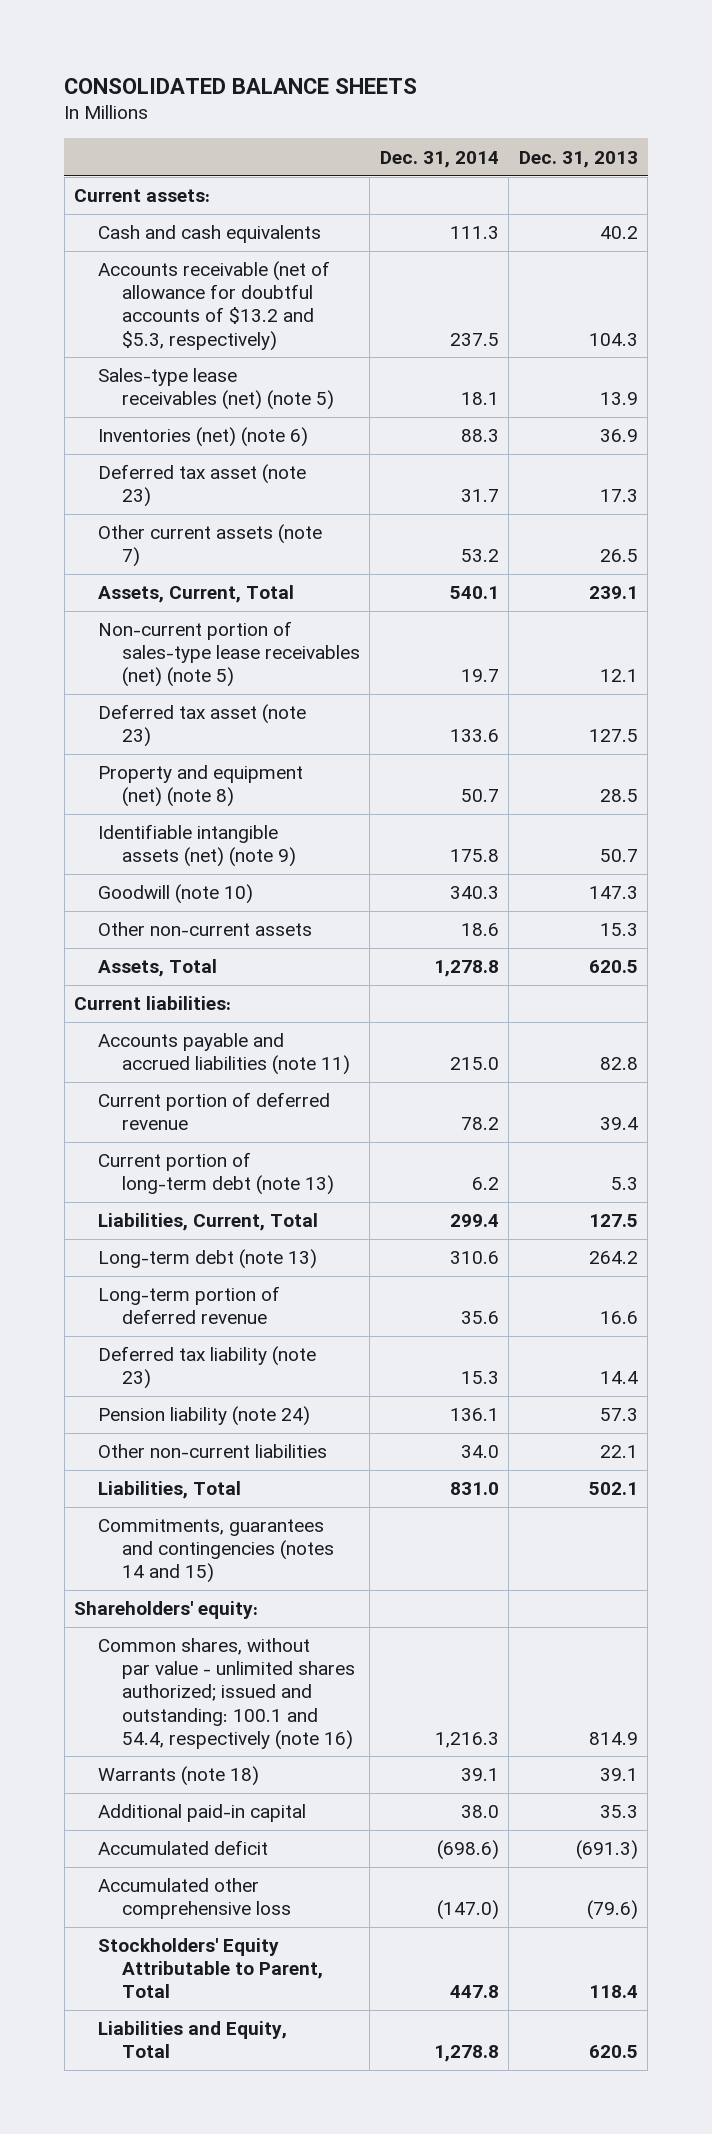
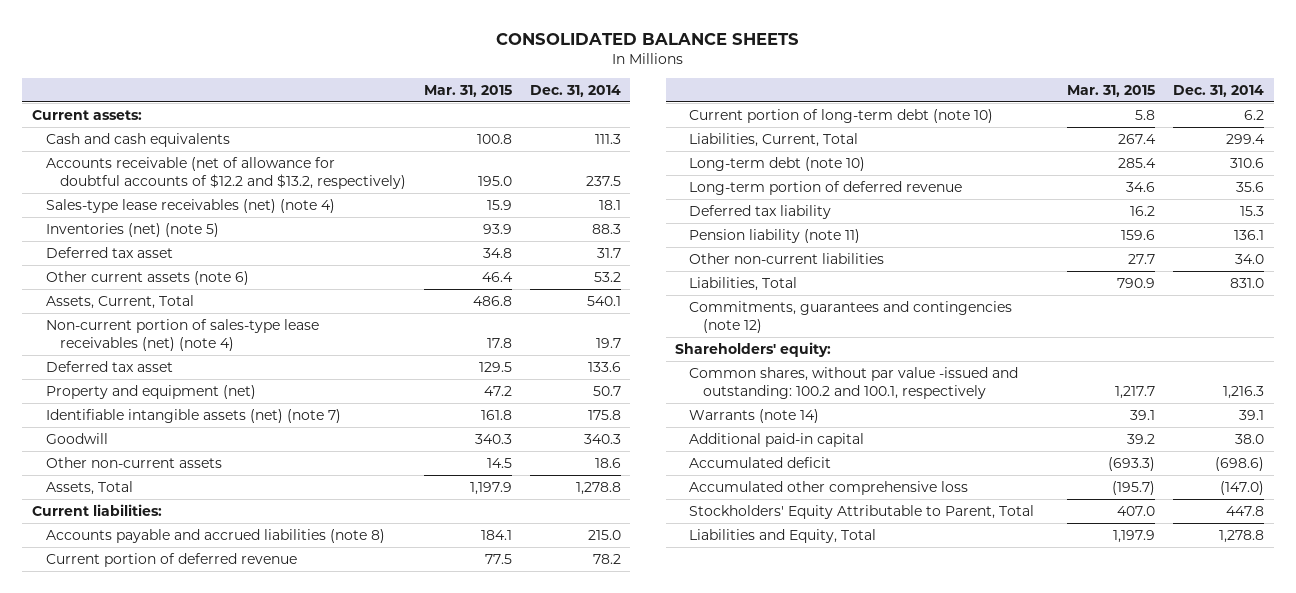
[518,150,638,168] Dec. 31, 2013 -> none
none -> [423,84,512,97] Mar. 31, 2015
[97,261,330,351] Accounts receivable (net of allowance for doubtful accounts of $13.2 and $5.3, respectively) -> [45,157,406,190] Accounts receivable (net of allowance for doubtful accounts of $12.2 and $13.2, respectively)
[97,368,334,411] Sales-type lease receivables (net) (note 5) -> [45,199,335,214] Sales-type lease receivables (net) (note 4)
[97,427,308,448] Inventories (net) (note 6) -> [45,223,219,238] Inventories (net) (note 5)
[97,464,306,508] Deferred tax asset (note 23) -> [45,247,173,259] Deferred tax asset
[97,524,322,568] Other current assets (note 7) -> [45,271,249,286] Other current assets (note 6)
[97,621,360,688] Non-current portion of sales-type lease receivables (net) (note 5) -> [45,319,319,352] Non-current portion of sales-type lease receivables (net) (note 4)
[97,704,306,748] Deferred tax asset (note 23) -> [45,361,173,373] Deferred tax asset
[97,765,303,808] Property and equipment (net) (note 8) -> [45,385,256,400] Property and equipment (net)
[97,824,296,868] Identifiable intangible assets (net) (note 9) -> [45,409,341,424] Identifiable intangible assets (net) (note 7)
[97,884,253,905] Goodwill (note 10) -> [45,433,108,445] Goodwill
[97,1033,350,1076] Accounts payable and accrued liabilities (note 11) -> [45,529,385,544] Accounts payable and accrued liabilities (note 8)
[97,1152,334,1196] Current portion of long-term debt (note 13) -> [688,109,993,124] Current portion of long-term debt (note 10)
[97,1249,317,1270] Long-term debt (note 13) -> [688,157,865,172] Long-term debt (note 10)
[97,1346,316,1390] Deferred tax liability (note 23) -> [688,205,831,220] Deferred tax liability
[97,1406,310,1427] Pension liability (note 24) -> [688,229,860,244] Pension liability (note 11)
[97,1519,334,1584] Commitments, guarantees and contingencies (notes 14 and 15) -> [688,301,1012,334] Commitments, guarantees and contingencies (note 12)
[97,1638,355,1750] Common shares, without par value - unlimited shares authorized; issued and outstanding: 100.1 and 54.4, respectively (note 16) -> [688,367,1018,400] Common shares, without par value -issued and outstanding: 100.2 and 100.1, respectively
[97,1766,259,1787] Warrants (note 18) -> [688,409,819,424] Warrants (note 14)

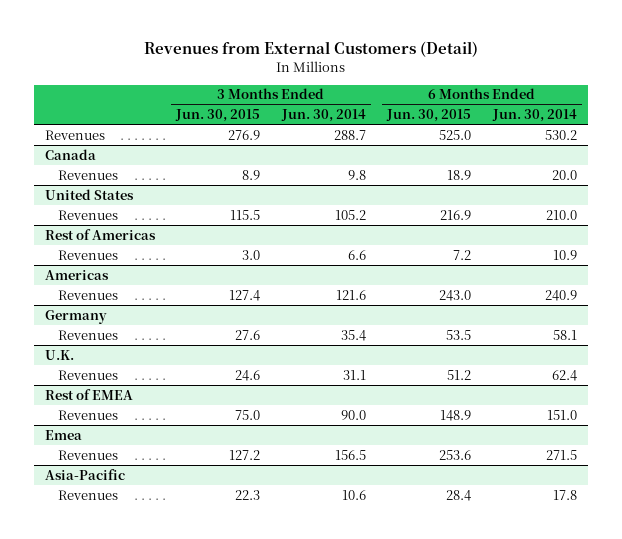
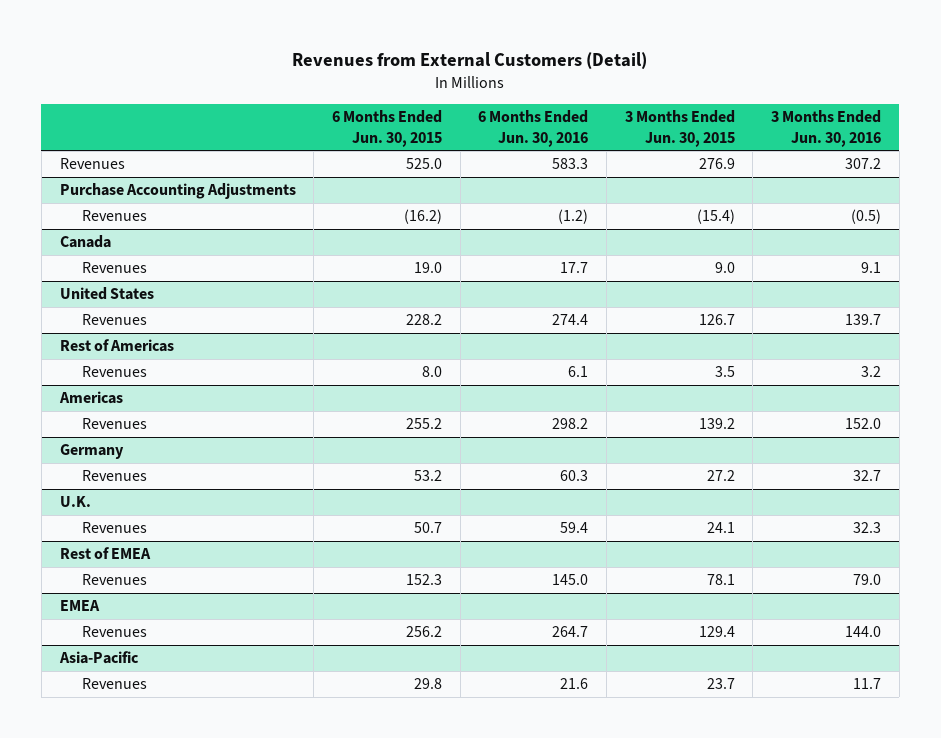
[280,108,366,122] Jun. 30, 2014 -> none
[491,108,577,122] Jun. 30, 2014 -> none
none -> [478,110,589,147] 6 Months Ended Jun. 30, 2016
none -> [770,110,881,147] 3 Months Ended Jun. 30, 2016
none -> [59,183,296,200] Purchase Accounting Adjustments
none -> [82,210,148,222] Revenues
[242,169,261,180] 8.9 -> [714,262,735,274] 9.0
[447,169,472,180] 18.9 -> [413,262,442,274] 19.0
[230,209,261,220] 115.5 -> [698,314,735,326] 126.7
[440,209,472,220] 216.9 -> [405,314,442,326] 228.2
[242,249,261,260] 3.0 -> [714,366,735,378] 3.5
[453,249,472,260] 7.2 -> [421,366,442,378] 8.0
[229,289,261,301] 127.4 -> [698,418,735,430] 139.2
[439,289,472,301] 243.0 -> [405,418,442,430] 255.2
[235,329,261,340] 27.6 -> [706,470,735,482] 27.2
[446,329,472,340] 53.5 -> [413,470,442,482] 53.2
[235,369,261,381] 24.6 -> [706,522,735,534] 24.1
[447,369,472,380] 51.2 -> [413,522,442,534] 50.7
[235,409,261,420] 75.0 -> [706,574,735,586] 78.1
[440,409,472,421] 148.9 -> [405,574,442,586] 152.3
[44,429,82,440] Emea -> [59,600,100,612] EMEA
[229,449,261,460] 127.2 -> [698,626,735,638] 129.4
[439,449,472,460] 253.6 -> [405,626,442,638] 256.2
[235,489,261,500] 22.3 -> [706,678,735,690] 23.7
[446,489,472,501] 28.4 -> [413,678,442,690] 29.8

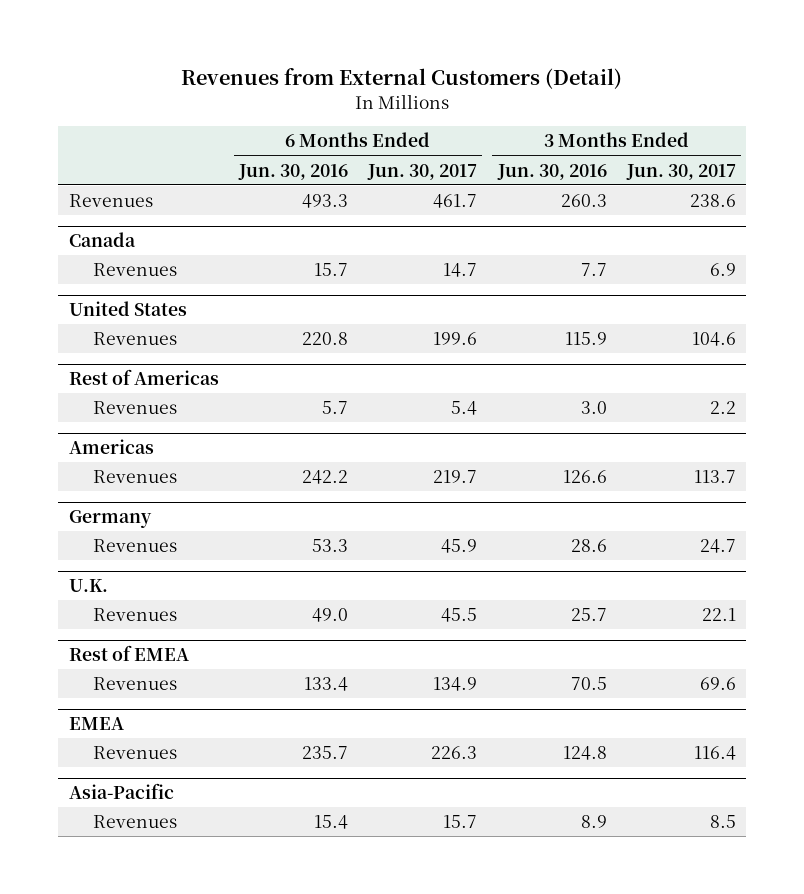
[331,110,442,147] 6 Months Ended Jun. 30, 2015 -> none
[624,110,735,147] 3 Months Ended Jun. 30, 2015 -> none
none -> [367,163,478,180] Jun. 30, 2017
none -> [625,163,736,180] Jun. 30, 2017
[59,183,296,200] Purchase Accounting Adjustments -> none
[82,210,148,222] Revenues -> none
[552,158,589,170] 583.3 -> [301,194,348,209] 493.3
[844,158,881,170] 307.2 -> [560,194,607,208] 260.3
[560,262,589,274] 17.7 -> [313,263,348,277] 15.7
[860,262,881,274] 9.1 -> [580,263,607,277] 7.7
[552,314,589,326] 274.4 -> [301,332,348,346] 220.8
[844,314,881,326] 139.7 -> [564,332,607,346] 115.9
[568,366,589,378] 6.1 -> [321,401,348,415] 5.7
[860,366,881,378] 3.2 -> [580,401,607,415] 3.0
[552,418,589,430] 298.2 -> [301,470,348,485] 242.2
[844,418,881,430] 152.0 -> [562,470,607,484] 126.6
[560,470,589,482] 60.3 -> [311,539,348,553] 53.3
[852,470,881,482] 32.7 -> [570,539,607,553] 28.6
[560,522,589,534] 59.4 -> [311,608,348,623] 49.0
[852,522,881,534] 32.3 -> [570,608,607,622] 25.7
[552,574,589,586] 145.0 -> [303,677,348,692] 133.4
[852,574,881,586] 79.0 -> [570,677,607,691] 70.5
[552,626,589,638] 264.7 -> [301,746,348,760] 235.7
[844,626,881,638] 144.0 -> [562,746,607,761] 124.8
[560,678,589,690] 21.6 -> [313,815,348,830] 15.4
[852,678,881,690] 11.7 -> [580,815,607,829] 8.9

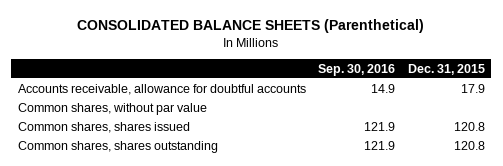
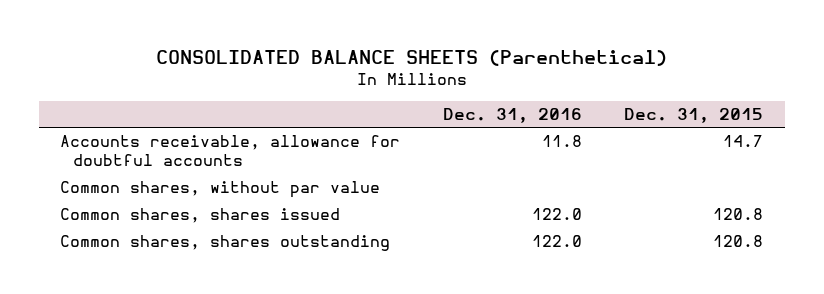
[318,63,396,76] Sep. 30, 2016 -> none
none -> [442,108,582,124] Dec. 31, 2016
[461,83,486,93] 17.9 -> [723,135,764,148] 14.7

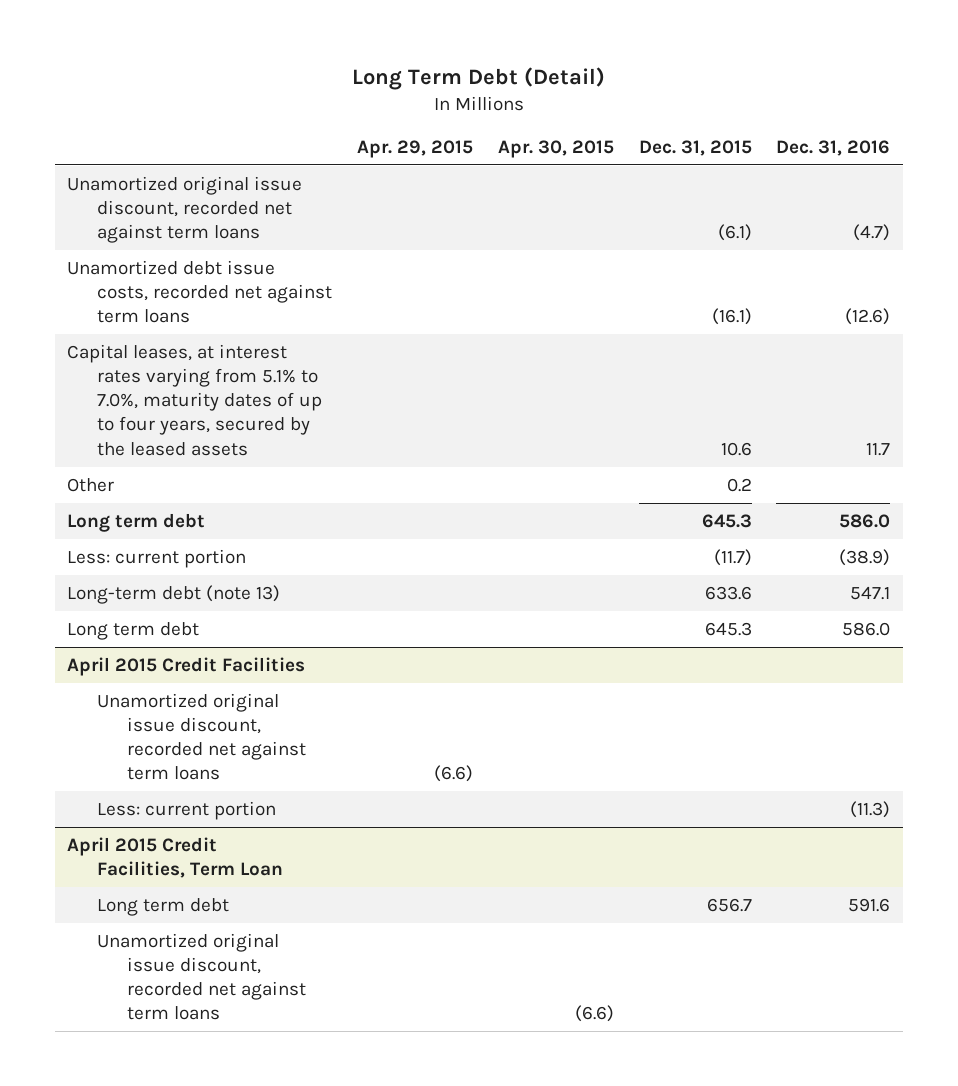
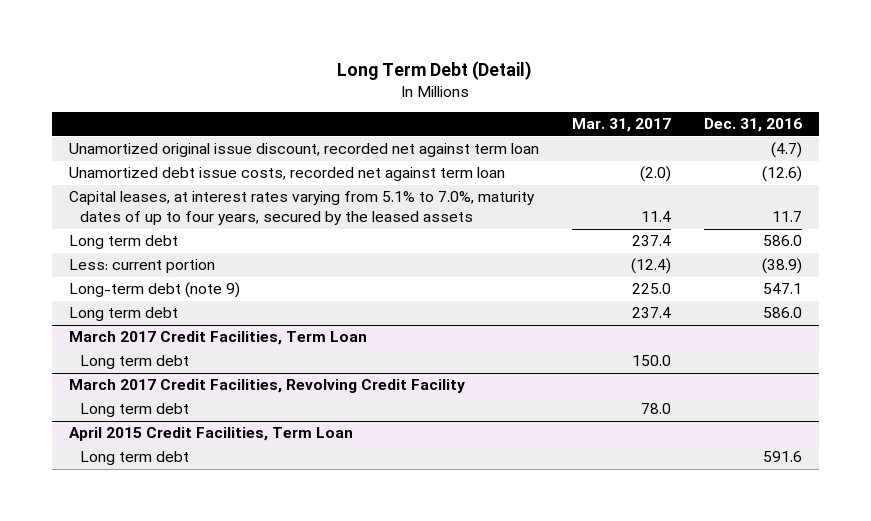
[356,139,473,158] Apr. 29, 2015 -> none
[497,139,614,158] Apr. 30, 2015 -> none
[638,139,752,156] Dec. 31, 2015 -> none
none -> [571,118,671,133] Mar. 31, 2017
[67,175,303,244] Unamortized original issue discount, recorded net against term loans -> [68,143,539,158] Unamortized original issue discount, recorded net against term loan
[67,259,333,324] Unamortized debt issue costs, recorded net against term loans -> [68,167,505,182] Unamortized debt issue costs, recorded net against term loan
[67,477,115,492] Other -> none
[67,584,281,604] Long-term debt (note 13) -> [68,282,240,299] Long-term debt (note 9)
[67,656,306,676] April 2015 Credit Facilities -> none
[97,692,306,781] Unamortized original issue discount, recorded net against term loans -> none
[97,800,277,820] Less: current portion -> none
none -> [68,331,367,346] March 2017 Credit Facilities, Term Loan
none -> [79,355,189,370] Long term debt
none -> [68,379,465,394] March 2017 Credit Facilities, Revolving Credit Facility
none -> [79,403,189,418] Long term debt
[97,932,306,1021] Unamortized original issue discount, recorded net against term loans -> none

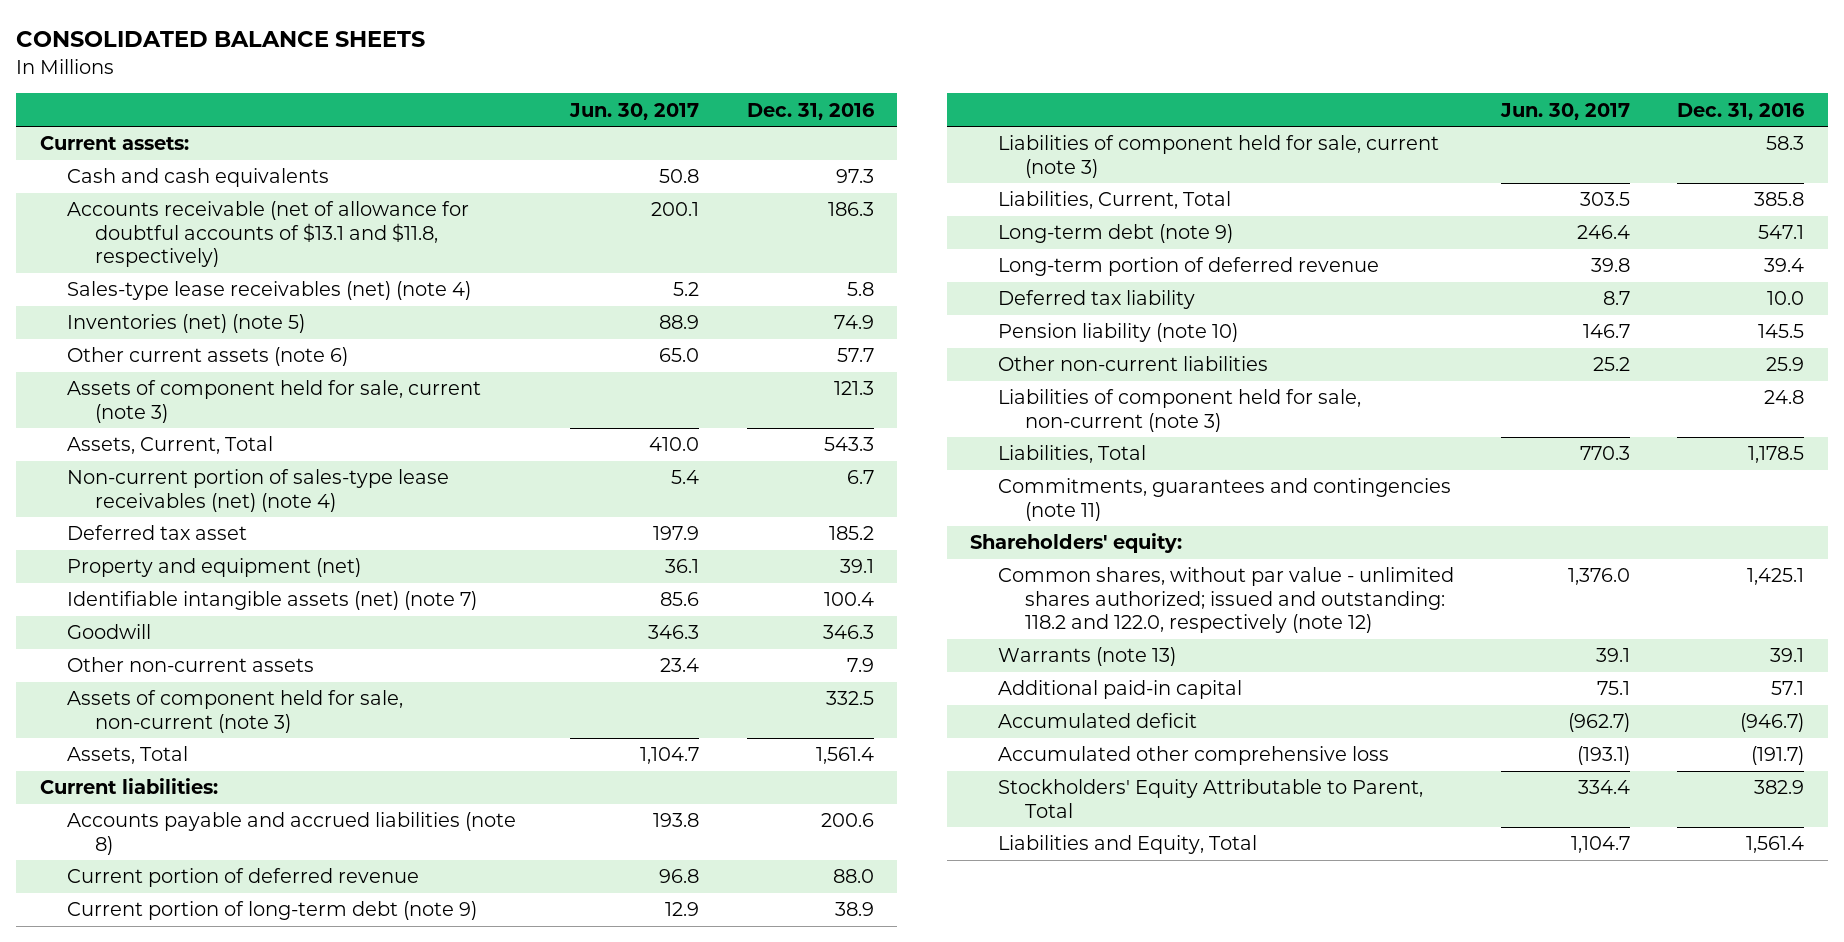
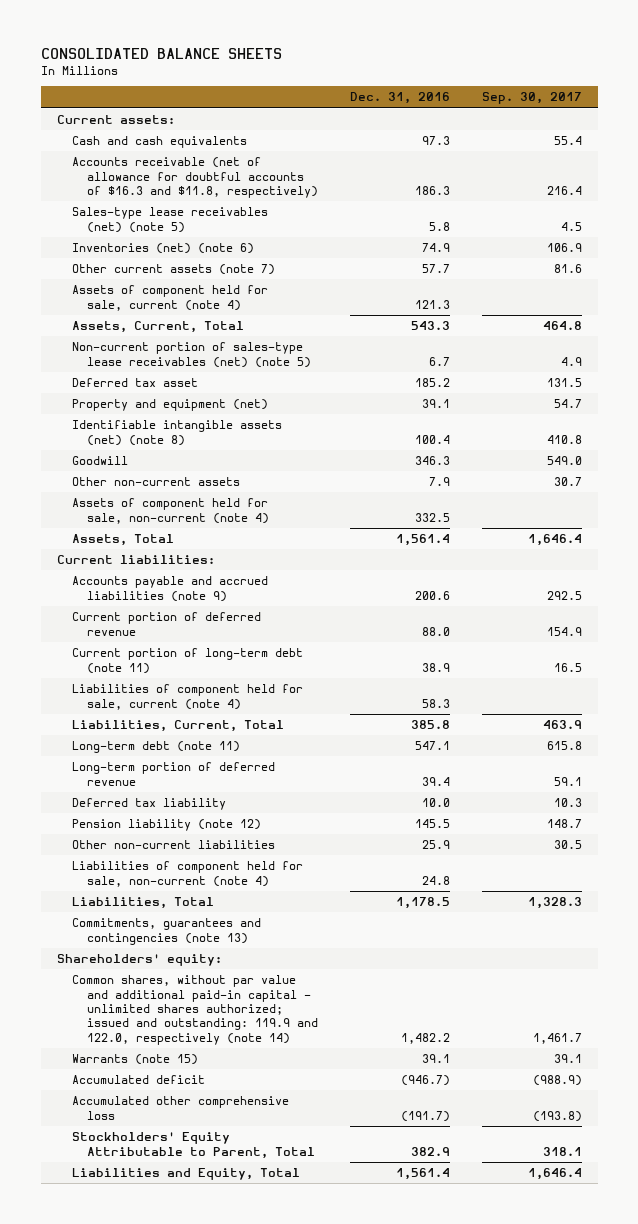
[569,102,700,120] Jun. 30, 2017 -> none
none -> [481,92,582,105] Sep. 30, 2017
[67,201,470,268] Accounts receivable (net of allowance for doubtful accounts of $13.1 and $11.8, respectively) -> [71,157,319,198] Accounts receivable (net of allowance for doubtful accounts of $16.3 and $11.8, respectively)
[67,281,472,301] Sales-type lease receivables (net) (note 4) -> [71,207,268,233] Sales-type lease receivables (net) (note 5)
[67,314,306,334] Inventories (net) (note 5) -> [71,243,254,255] Inventories (net) (note 6)
[67,347,349,367] Other current assets (note 6) -> [71,264,275,276] Other current assets (note 7)
[67,380,482,423] Assets of component held for sale, current (note 3) -> [71,285,268,311] Assets of component held for sale, current (note 4)
[67,469,450,512] Non-current portion of sales-type lease receivables (net) (note 4) -> [71,342,312,368] Non-current portion of sales-type lease receivables (net) (note 5)
[67,591,478,611] Identifiable intangible assets (net) (note 7) -> [71,420,282,446] Identifiable intangible assets (net) (note 8)
[67,690,404,733] Assets of component held for sale, non-current (note 3) -> [71,498,270,524] Assets of component held for sale, non-current (note 4)
[67,812,517,855] Accounts payable and accrued liabilities (note 8) -> [71,576,268,602] Accounts payable and accrued liabilities (note 9)
[67,901,478,921] Current portion of long-term debt (note 9) -> [71,648,303,674] Current portion of long-term debt (note 11)
[997,135,1439,178] Liabilities of component held for sale, current (note 3) -> [71,684,303,710] Liabilities of component held for sale, current (note 4)
[997,224,1233,244] Long-term debt (note 9) -> [71,741,240,754] Long-term debt (note 11)
[997,323,1238,343] Pension liability (note 10) -> [71,819,261,832] Pension liability (note 12)
[997,389,1361,432] Liabilities of component held for sale, non-current (note 3) -> [71,861,303,887] Liabilities of component held for sale, non-current (note 4)
[997,478,1451,521] Commitments, guarantees and contingencies (note 11) -> [71,918,261,945] Commitments, guarantees and contingencies (note 13)
[997,680,1242,700] Additional paid-in capital -> none
[997,567,1454,634] Common shares, without par value - unlimited shares authorized; issued and outstanding: 118.2 and 122.0, respectively (note 12) -> [71,975,319,1045] Common shares, without par value and additional paid-in capital - unlimited shares authorized; issued and outstanding: 119.9 and 122.0, respectively (note 14)
[1746,568,1804,586] 1,425.1 -> [400,1032,450,1044] 1,482.2
[997,647,1176,667] Warrants (note 13) -> [71,1054,198,1066] Warrants (note 15)

